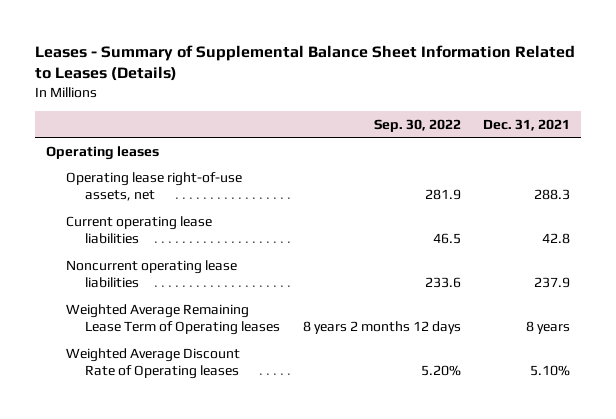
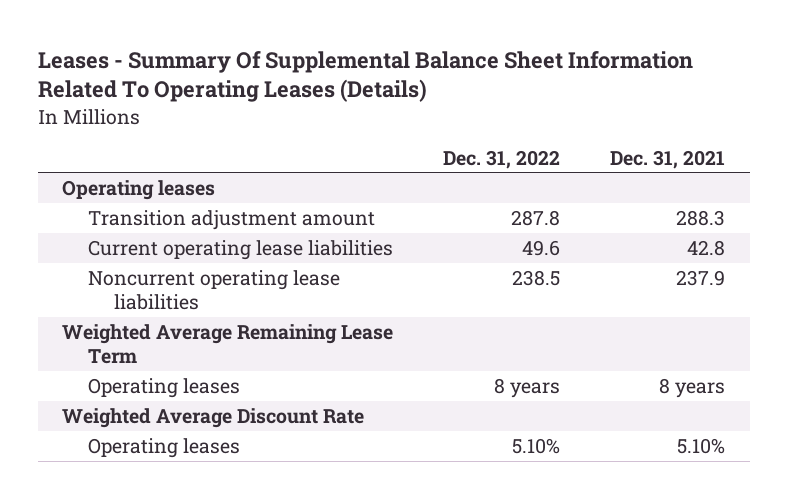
[34,44,575,82] Leases - Summary of Supplemental Balance Sheet Information Related to Leases (Details) -> [37,50,693,103] Leases - Summary Of Supplemental Balance Sheet Information Related To Operating Leases (Details)
[373,118,461,132] Sep. 30, 2022 -> none
none -> [443,149,561,169] Dec. 31, 2022
[65,171,242,202] Operating lease right-of-use assets, net -> [88,209,376,230] Transition adjustment amount
none -> [62,323,394,365] Weighted Average Remaining Lease Term
[65,303,281,336] Weighted Average Remaining Lease Term of Operating leases -> [88,377,241,398] Operating leases
none -> [62,407,365,428] Weighted Average Discount Rate
[65,347,240,380] Weighted Average Discount Rate of Operating leases -> [88,437,241,458] Operating leases

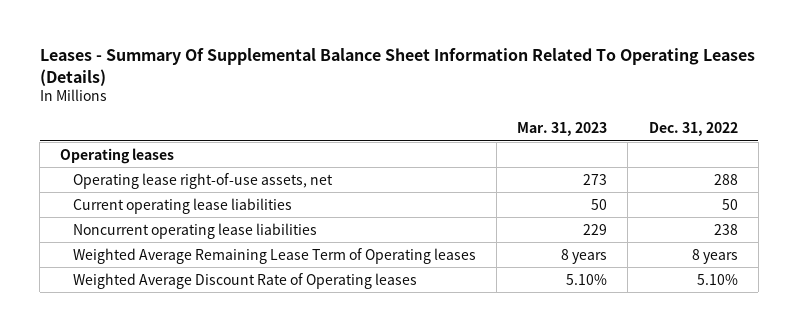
[610,149,726,169] Dec. 31, 2021 -> none
none -> [517,121,608,136] Mar. 31, 2023
[88,209,376,230] Transition adjustment amount -> none
[62,323,394,365] Weighted Average Remaining Lease Term -> none
[62,407,365,428] Weighted Average Discount Rate -> none
none -> [72,172,333,189] Operating lease right-of-use assets, net
[522,239,561,256] 49.6 -> [721,198,738,210] 50
[512,269,561,286] 238.5 -> [713,223,738,235] 238
[88,377,241,398] Operating leases -> [72,247,476,264] Weighted Average Remaining Lease Term of Operating leases
[88,437,241,458] Operating leases -> [72,272,417,289] Weighted Average Discount Rate of Operating leases

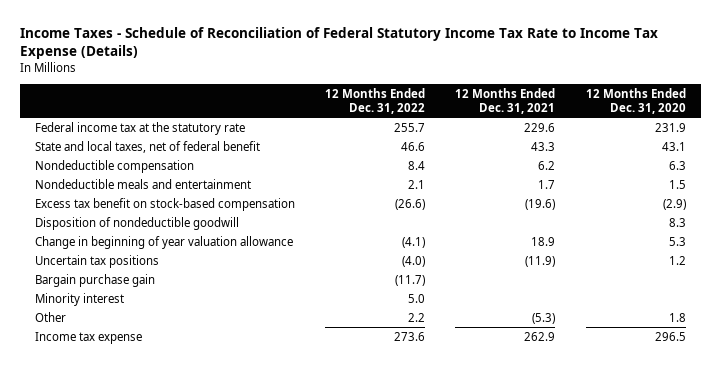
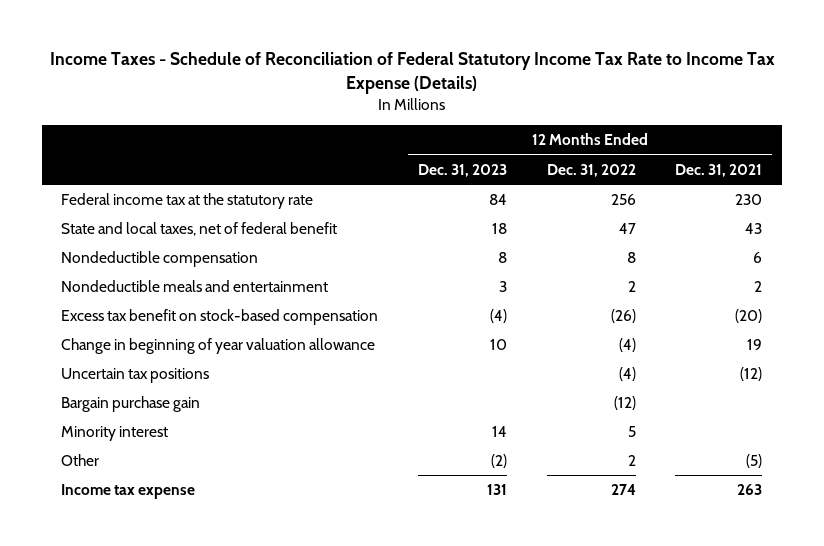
[585,87,686,114] 12 Months Ended Dec. 31, 2020 -> none
none -> [418,163,508,177] Dec. 31, 2023
[35,216,240,230] Disposition of nondeductible goodwill -> none
[394,122,426,132] 255.7 -> [610,194,636,206] 256
[524,122,556,132] 229.6 -> [735,194,763,206] 230
[401,141,426,151] 46.6 -> [618,223,636,235] 47
[531,141,556,151] 43.3 -> [745,223,763,235] 43
[408,160,426,170] 8.4 -> [626,252,636,264] 8
[538,160,556,170] 6.2 -> [753,252,763,264] 6
[408,179,426,189] 2.1 -> [627,281,636,293] 2
[538,179,556,189] 1.7 -> [754,281,763,293] 2
[395,198,426,210] (26.6) -> [610,309,636,324] (26)
[525,198,556,210] (19.6) -> [735,309,763,324] (20)
[402,236,426,248] (4.1) -> [618,338,636,353] (4)
[531,236,556,246] 18.9 -> [747,339,763,351] 19
[402,255,426,267] (4.0) -> [618,367,636,382] (4)
[525,255,556,267] (11.9) -> [740,367,763,382] (12)
[395,274,426,286] (11.7) -> [613,396,636,411] (12)
[408,293,426,303] 5.0 -> [627,426,636,438] 5
[408,312,426,322] 2.2 -> [627,455,636,467] 2
[532,312,556,324] (5.3) -> [746,454,763,469] (5)
[394,331,426,341] 273.6 -> [610,484,636,496] 274
[524,331,556,341] 262.9 -> [737,484,763,496] 263

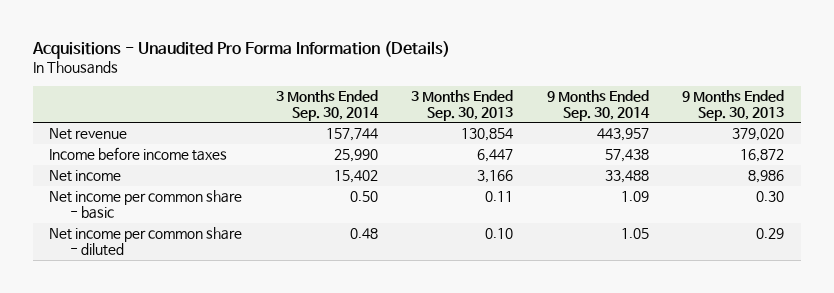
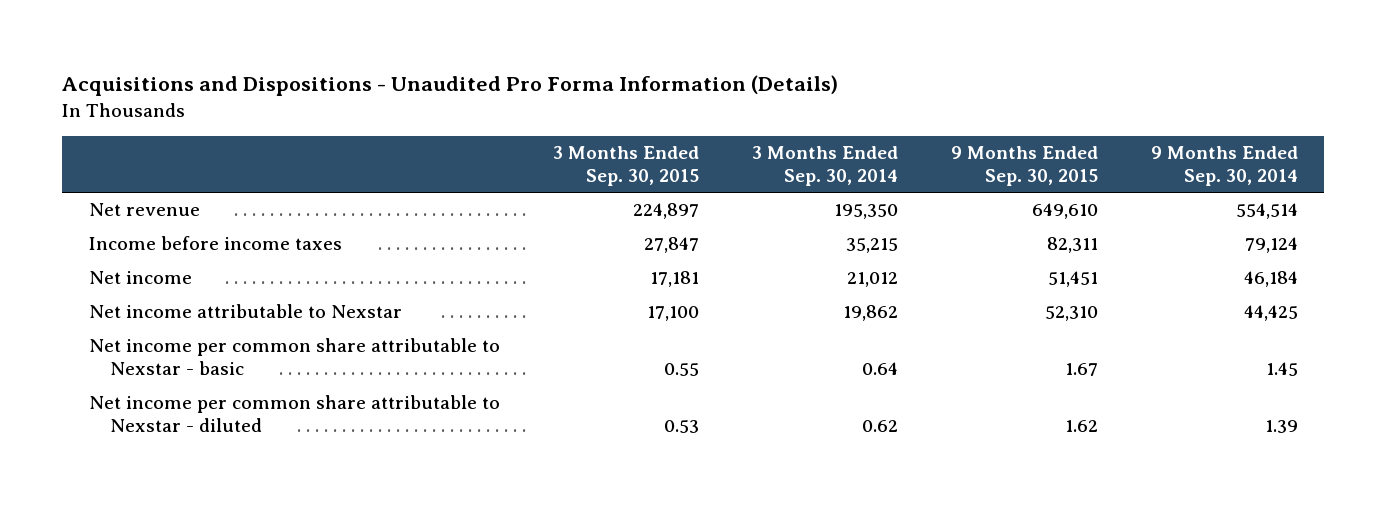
[31,40,450,59] Acquisitions - Unaudited Pro Forma Information (Details) -> [62,75,839,97] Acquisitions and Dispositions - Unaudited Pro Forma Information (Details)
[411,89,514,121] 3 Months Ended Sep. 30, 2013 -> none
[682,89,785,121] 9 Months Ended Sep. 30, 2013 -> none
none -> [552,146,699,187] 3 Months Ended Sep. 30, 2015
none -> [950,146,1098,187] 9 Months Ended Sep. 30, 2015
[325,128,378,142] 157,744 -> [833,204,898,220] 195,350
[596,128,649,142] 443,957 -> [1235,203,1298,220] 554,514
[333,149,378,163] 25,990 -> [845,238,898,254] 35,215
[604,149,649,163] 57,438 -> [1244,237,1298,254] 79,124
[333,170,378,184] 15,402 -> [846,272,898,288] 21,012
[604,170,649,184] 33,488 -> [1243,271,1298,288] 46,184
none -> [88,304,402,319] Net income attributable to Nexstar
[49,190,243,220] Net income per common share - basic -> [88,338,500,376] Net income per common share attributable to Nexstar - basic
[349,191,378,203] 0.50 -> [861,362,898,376] 0.64
[620,191,649,203] 1.09 -> [1265,362,1298,377] 1.45
[49,227,243,257] Net income per common share - diluted -> [88,395,500,433] Net income per common share attributable to Nexstar - diluted
[349,228,378,240] 0.48 -> [861,420,898,433] 0.62
[620,228,649,240] 1.05 -> [1264,420,1298,434] 1.39

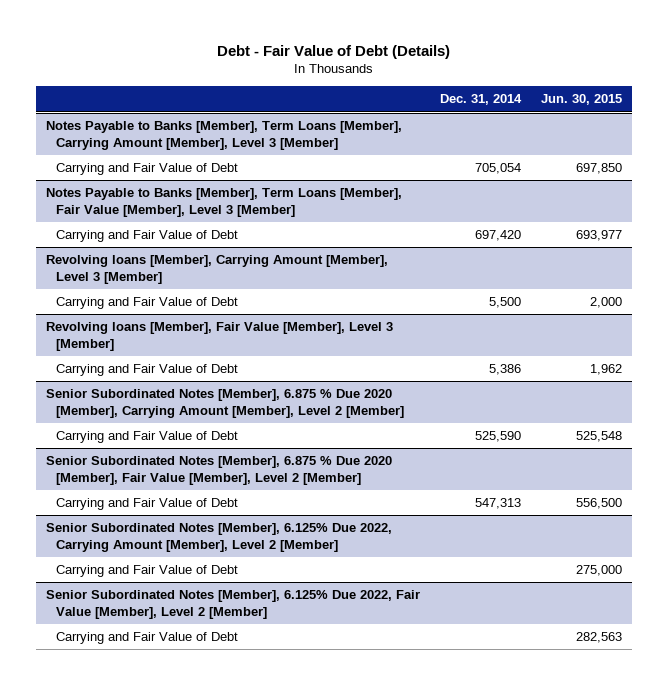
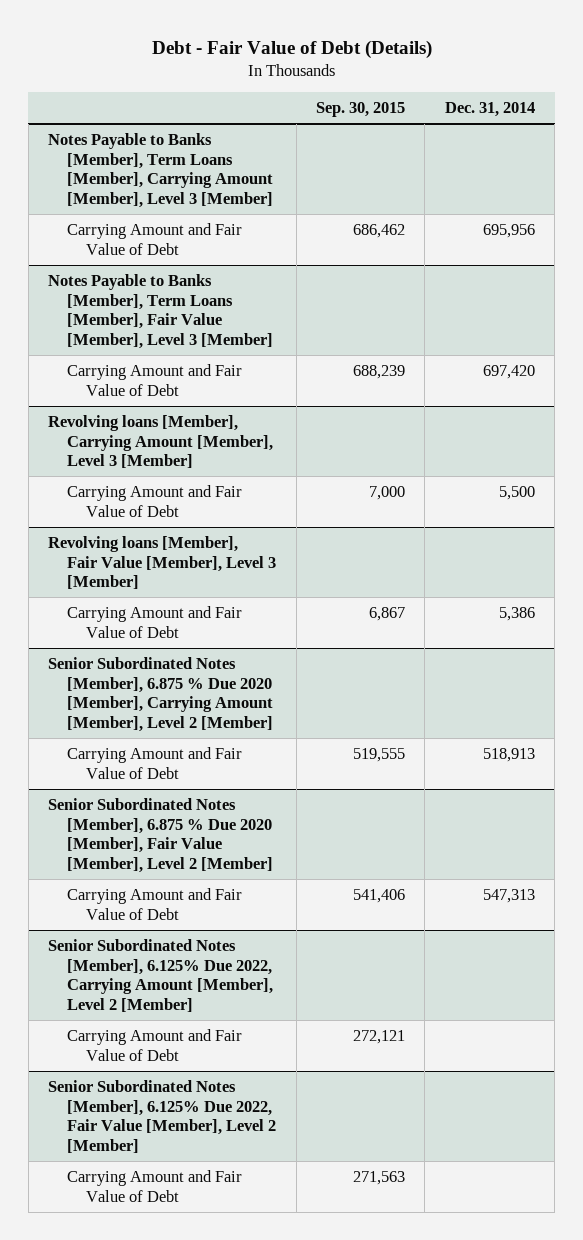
[540,94,622,106] Jun. 30, 2015 -> none
none -> [316,102,406,118] Sep. 30, 2015
[55,163,238,176] Carrying and Fair Value of Debt -> [67,222,243,255] Carrying Amount and Fair Value of Debt
[474,163,521,175] 705,054 -> [482,223,535,238] 695,956
[55,230,238,243] Carrying and Fair Value of Debt -> [67,363,243,396] Carrying Amount and Fair Value of Debt
[55,297,238,310] Carrying and Fair Value of Debt -> [67,484,243,517] Carrying Amount and Fair Value of Debt
[55,364,238,377] Carrying and Fair Value of Debt -> [67,605,243,638] Carrying Amount and Fair Value of Debt
[55,431,238,444] Carrying and Fair Value of Debt -> [67,746,243,779] Carrying Amount and Fair Value of Debt
[474,431,521,443] 525,590 -> [482,747,535,762] 518,913
[55,498,238,511] Carrying and Fair Value of Debt -> [67,887,243,920] Carrying Amount and Fair Value of Debt
[55,565,238,578] Carrying and Fair Value of Debt -> [67,1028,243,1061] Carrying Amount and Fair Value of Debt
[55,632,238,645] Carrying and Fair Value of Debt -> [67,1169,243,1202] Carrying Amount and Fair Value of Debt

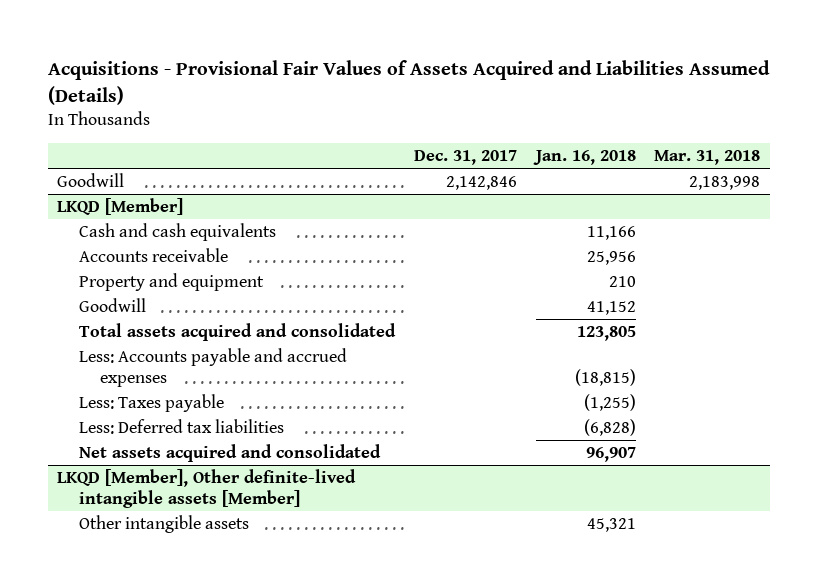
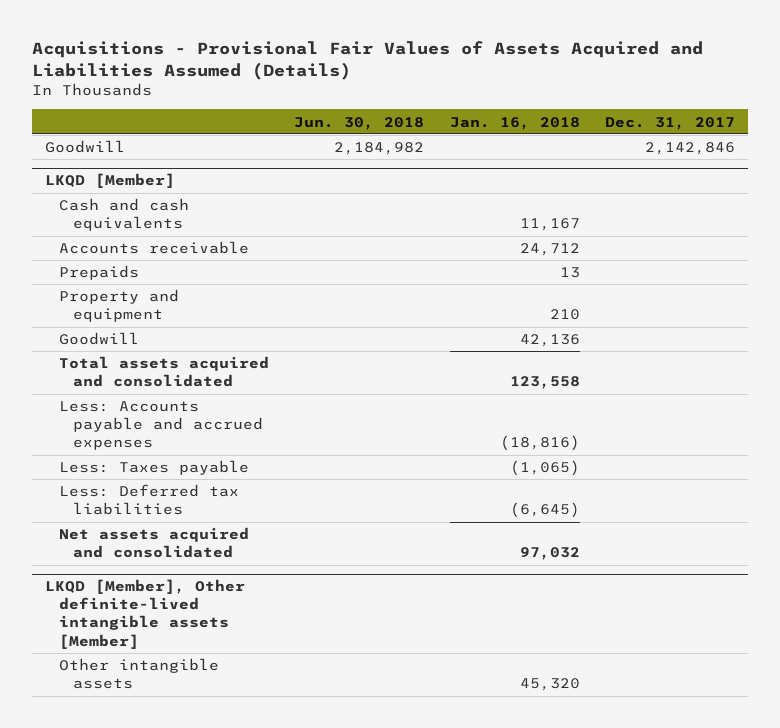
[654,149,761,165] Mar. 31, 2018 -> none
none -> [294,116,425,130] Jun. 30, 2018
[586,226,636,241] 11,166 -> [519,218,580,232] 11,167
[586,251,636,266] 25,956 -> [519,243,580,257] 24,712
none -> [59,265,140,281] Prepaids
[586,301,636,316] 41,152 -> [519,334,580,348] 42,136
[576,326,636,342] 123,805 -> [509,376,580,390] 123,558
[574,369,636,387] (18,815) -> [499,435,580,452] (18,816)
[583,394,636,412] (1,255) -> [509,460,580,477] (1,065)
[583,419,636,437] (6,828) -> [509,502,580,519] (6,645)
[585,447,636,463] 96,907 -> [519,547,580,561] 97,032
[586,518,636,533] 45,321 -> [519,678,580,692] 45,320

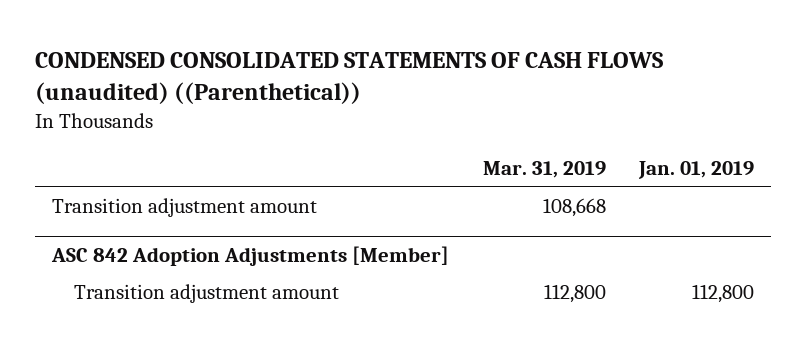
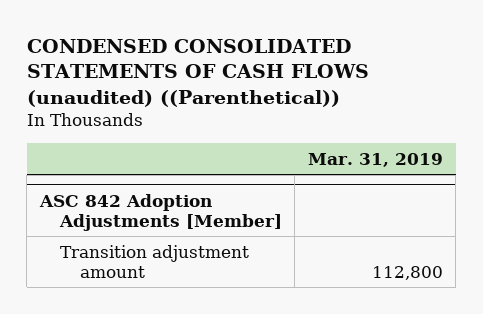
[638,160,755,179] Jan. 01, 2019 -> none
[52,197,318,217] Transition adjustment amount -> none

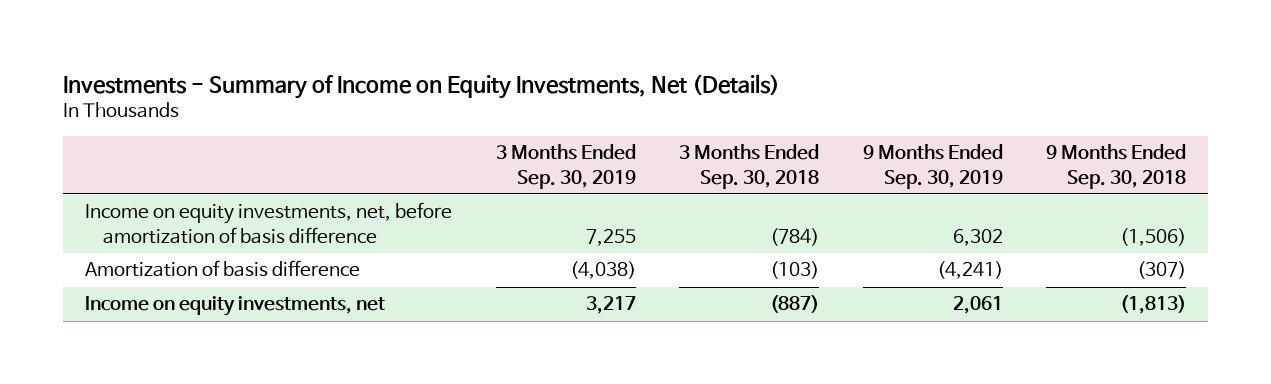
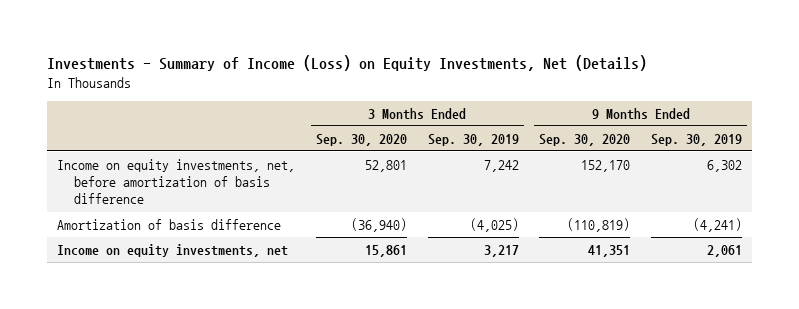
[63,74,781,100] Investments - Summary of Income on Equity Investments, Net (Details) -> [46,55,647,72] Investments - Summary of Income (Loss) on Equity Investments, Net (Details)
[679,144,820,189] 3 Months Ended Sep. 30, 2018 -> none
[1046,144,1187,189] 9 Months Ended Sep. 30, 2018 -> none
none -> [315,133,407,146] Sep. 30, 2020
none -> [539,133,631,146] Sep. 30, 2020
[585,228,636,246] 7,255 -> [483,159,519,172] 7,242
[569,261,636,280] (4,038) -> [469,217,519,232] (4,025)

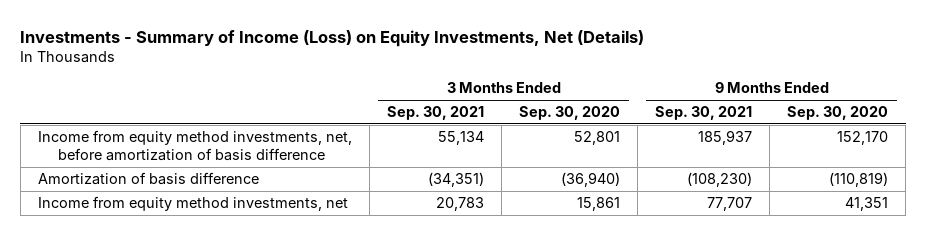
[427,133,519,146] Sep. 30, 2019 -> none
[650,133,742,146] Sep. 30, 2019 -> none
none -> [386,106,484,121] Sep. 30, 2021
none -> [655,106,753,121] Sep. 30, 2021
[57,158,296,205] Income on equity investments, net, before amortization of basis difference -> [37,130,352,161] Income from equity method investments, net, before amortization of basis difference
[57,243,289,257] Income on equity investments, net -> [37,196,348,212] Income from equity method investments, net

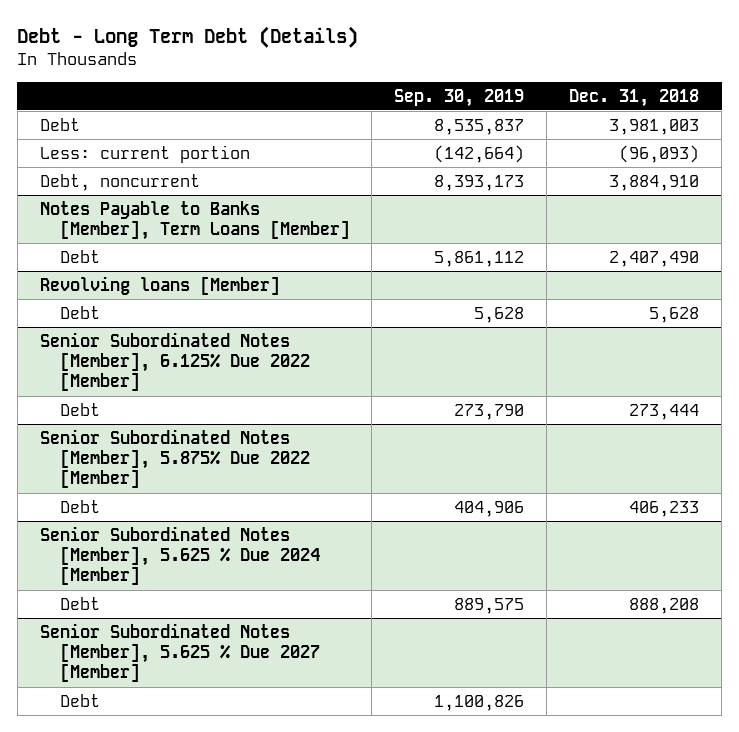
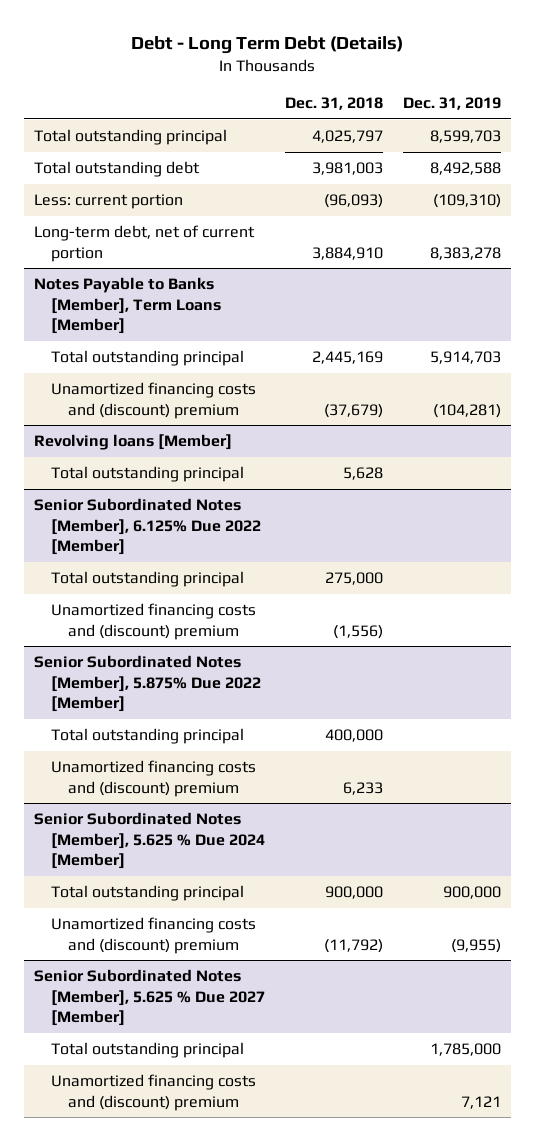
[394,88,525,107] Sep. 30, 2019 -> none
none -> [402,97,501,111] Dec. 31, 2019
none -> [33,129,227,146] Total outstanding principal
[39,117,80,131] Debt -> [33,161,200,178] Total outstanding debt
[39,173,200,191] Debt, noncurrent -> [33,225,255,262] Long-term debt, net of current portion
[59,249,100,263] Debt -> none
none -> [50,350,244,367] Total outstanding principal
none -> [50,382,256,419] Unamortized financing costs and (discount) premium
[59,305,100,319] Debt -> [50,466,244,483] Total outstanding principal
[59,402,100,416] Debt -> none
none -> [50,571,244,588] Total outstanding principal
none -> [50,603,256,640] Unamortized financing costs and (discount) premium
[59,499,100,513] Debt -> none
none -> [50,728,244,745] Total outstanding principal
none -> [50,760,256,797] Unamortized financing costs and (discount) premium
[59,596,100,610] Debt -> none
none -> [50,885,244,902] Total outstanding principal
none -> [50,917,256,954] Unamortized financing costs and (discount) premium
[59,693,100,707] Debt -> none
none -> [50,1042,244,1059] Total outstanding principal
none -> [50,1074,256,1111] Unamortized financing costs and (discount) premium

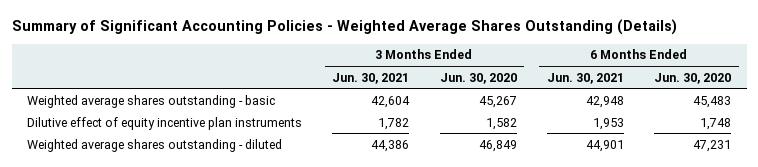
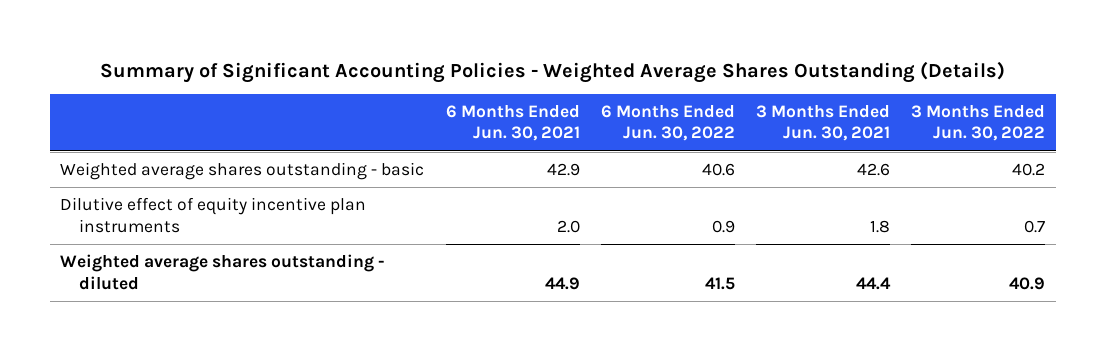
[439,72,517,84] Jun. 30, 2020 -> none
[654,72,732,84] Jun. 30, 2020 -> none
none -> [600,104,735,142] 6 Months Ended Jun. 30, 2022
none -> [911,104,1046,142] 3 Months Ended Jun. 30, 2022
[371,95,411,108] 42,604 -> [857,163,891,177] 42.6
[585,95,624,108] 42,948 -> [546,163,580,177] 42.9
[378,117,410,130] 1,782 -> [870,219,891,233] 1.8
[592,117,624,130] 1,953 -> [556,219,580,233] 2.0
[371,139,410,152] 44,386 -> [856,276,892,290] 44.4
[585,139,624,152] 44,901 -> [544,276,580,290] 44.9

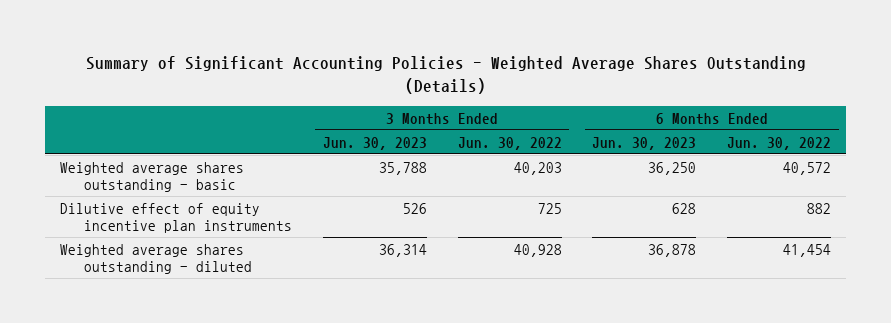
[445,104,580,142] 6 Months Ended Jun. 30, 2021 -> none
[756,104,891,142] 3 Months Ended Jun. 30, 2021 -> none
none -> [322,136,427,150] Jun. 30, 2023
none -> [592,136,697,150] Jun. 30, 2023
[701,163,735,177] 40.6 -> [783,161,832,175] 40,572
[1012,163,1046,177] 40.2 -> [513,161,562,175] 40,203
[711,219,735,233] 0.9 -> [807,202,832,214] 882
[1024,219,1046,233] 0.7 -> [537,202,562,214] 725
[704,276,735,290] 41.5 -> [783,243,832,257] 41,454
[1009,276,1046,290] 40.9 -> [513,243,562,257] 40,928

